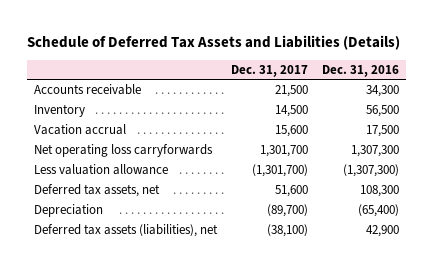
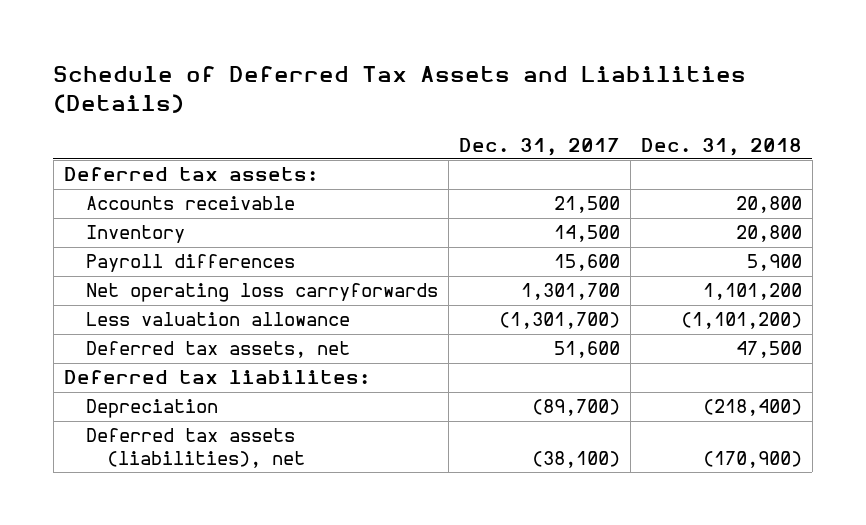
[322,64,400,77] Dec. 31, 2016 -> none
none -> [640,137,802,156] Dec. 31, 2018
none -> [63,167,318,182] Deferred tax assets:
[33,124,126,136] Vacation accrual -> [85,254,295,273] Payroll differences
none -> [63,370,370,385] Deferred tax liabilites:

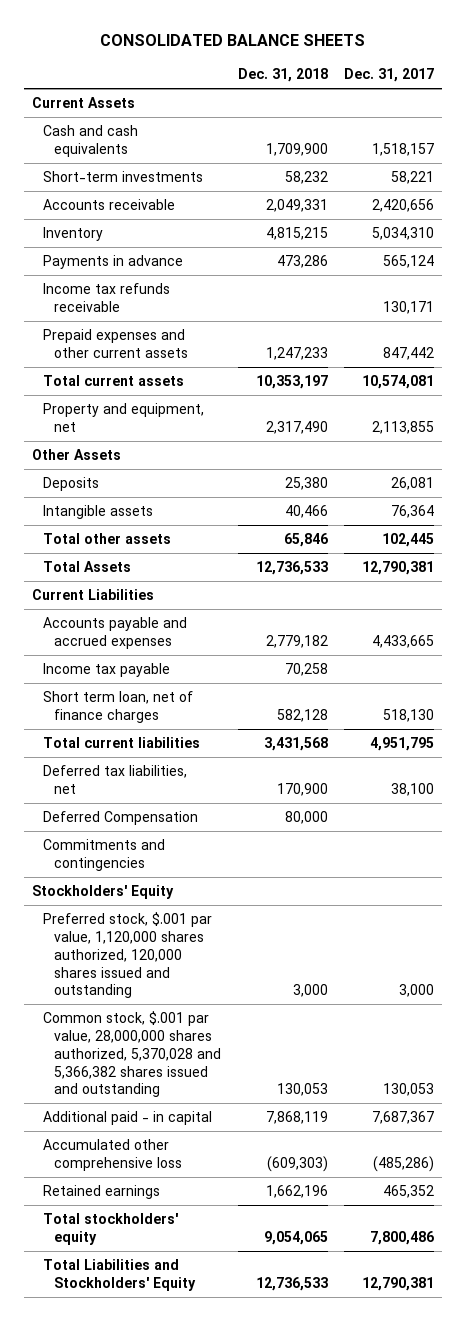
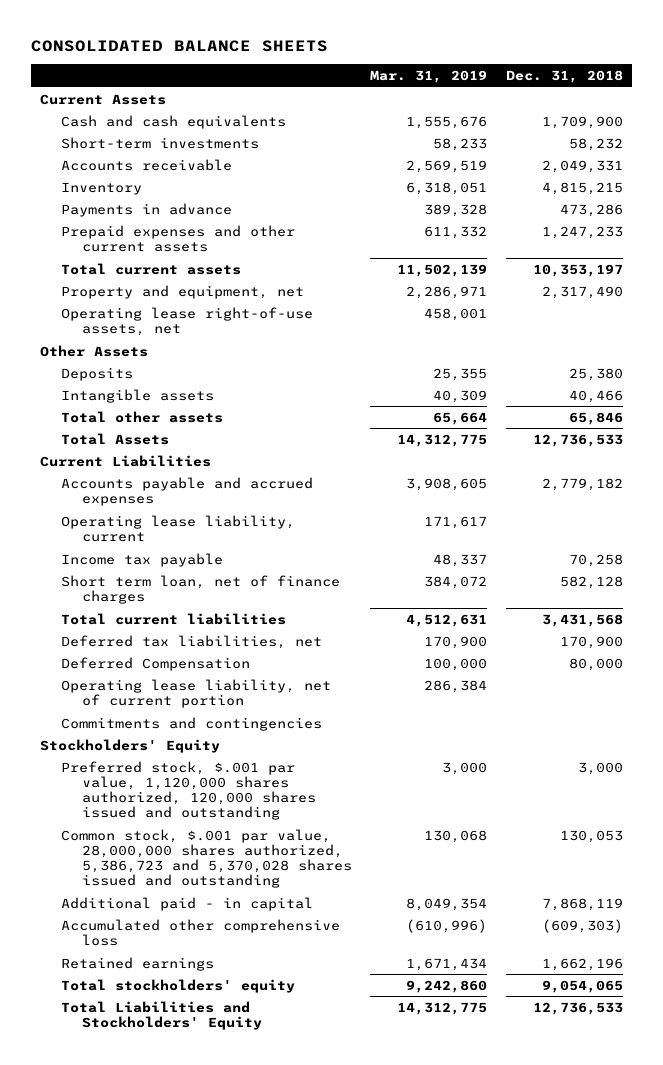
[343,68,434,83] Dec. 31, 2017 -> none
none -> [370,69,488,83] Mar. 31, 2019
[43,283,171,312] Income tax refunds receivable -> none
none -> [60,306,313,336] Operating lease right-of-use assets, net
none -> [60,514,295,542] Operating lease liability, current
none -> [60,678,331,708] Operating lease liability, net of current portion
[43,1011,222,1098] Common stock, $.001 par value, 28,000,000 shares authorized, 5,370,028 and 5,366,382 shares issued and outstanding -> [60,828,352,889] Common stock, $.001 par value, 28,000,000 shares authorized, 5,386,723 and 5,370,028 shares issued and outstanding

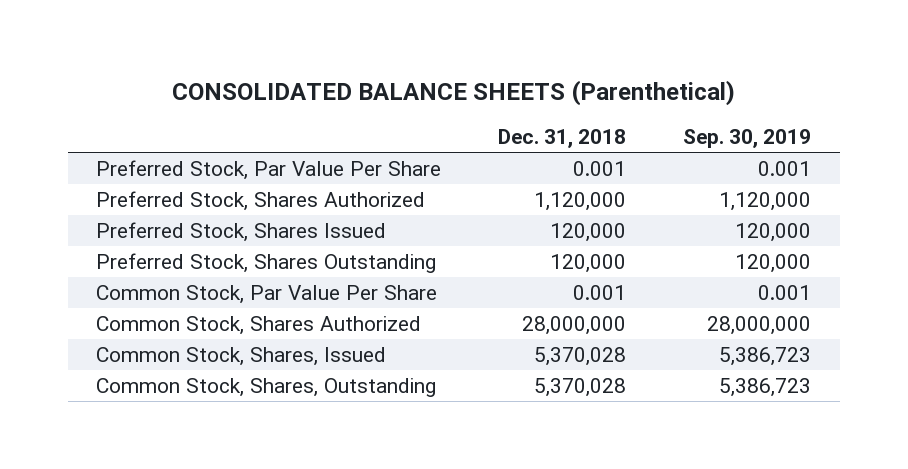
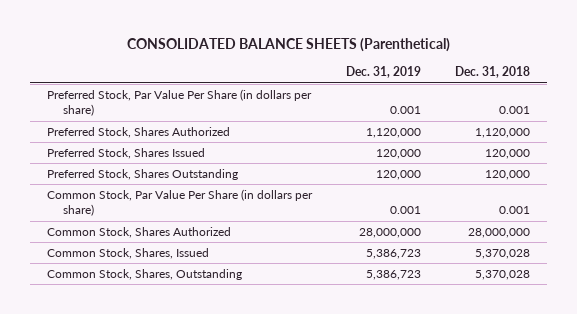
[683,129,812,149] Sep. 30, 2019 -> none
none -> [346,66,422,79] Dec. 31, 2019
[96,159,442,180] Preferred Stock, Par Value Per Share -> [46,89,312,117] Preferred Stock, Par Value Per Share (in dollars per share)
[96,284,438,304] Common Stock, Par Value Per Share -> [46,189,313,217] Common Stock, Par Value Per Share (in dollars per share)

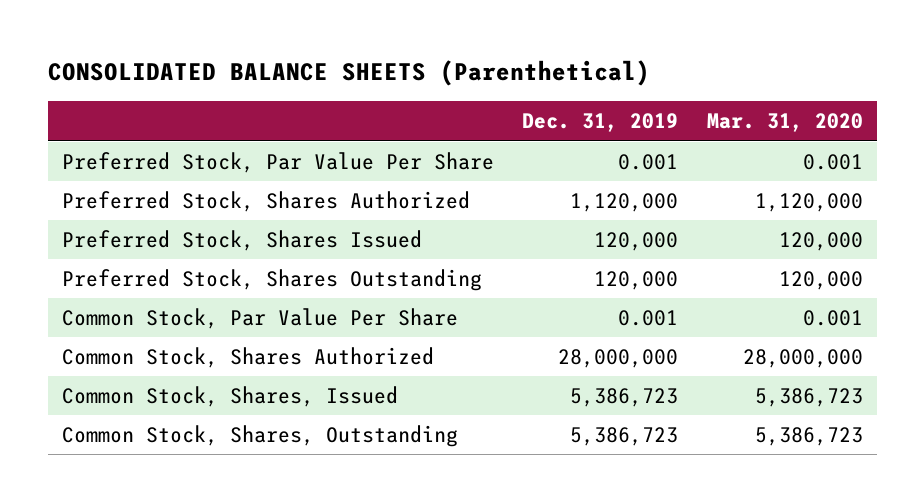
[455,66,531,79] Dec. 31, 2018 -> none
none -> [706,113,863,133] Mar. 31, 2020
[46,89,312,117] Preferred Stock, Par Value Per Share (in dollars per share) -> [61,152,494,174] Preferred Stock, Par Value Per Share
[46,189,313,217] Common Stock, Par Value Per Share (in dollars per share) -> [61,308,458,330] Common Stock, Par Value Per Share

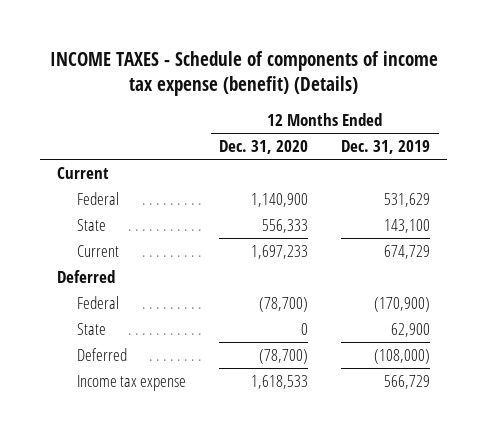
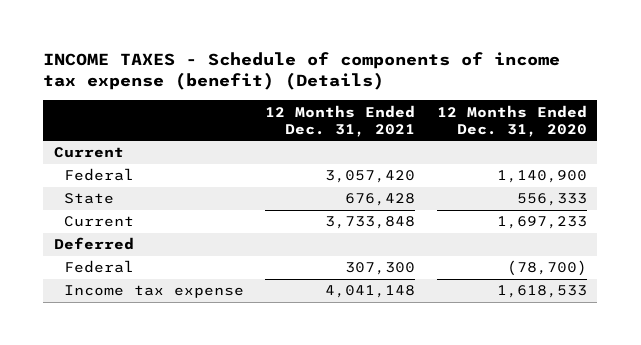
[341,139,431,154] Dec. 31, 2019 -> none
none -> [265,104,416,137] 12 Months Ended Dec. 31, 2021
[76,322,106,335] State -> none
[76,347,127,361] Deferred -> none

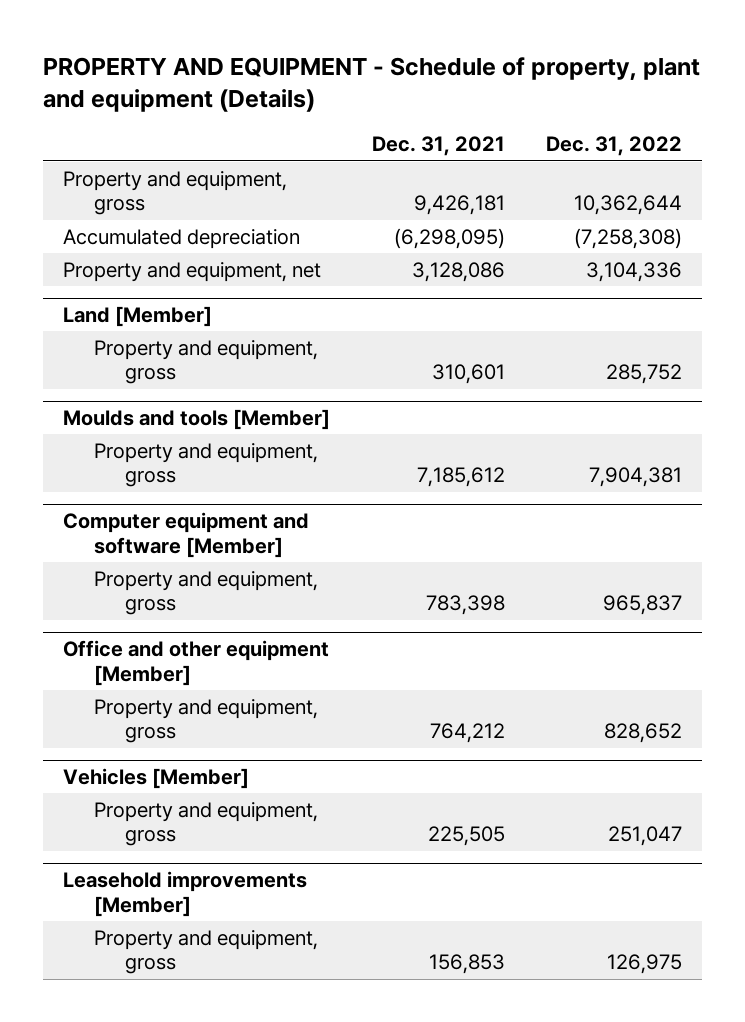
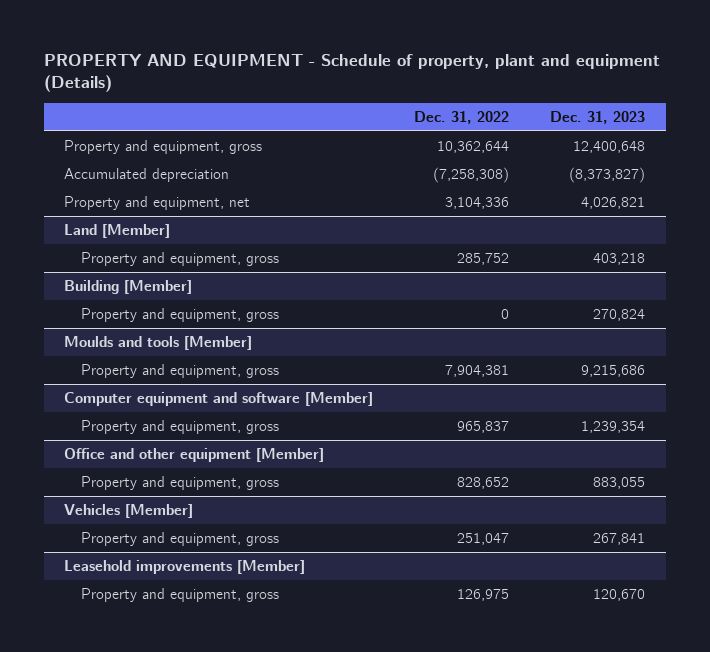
[371,136,505,157] Dec. 31, 2021 -> none
none -> [550,110,646,124] Dec. 31, 2023
none -> [64,279,193,294] Building [Member]
none -> [81,307,280,322] Property and equipment, gross

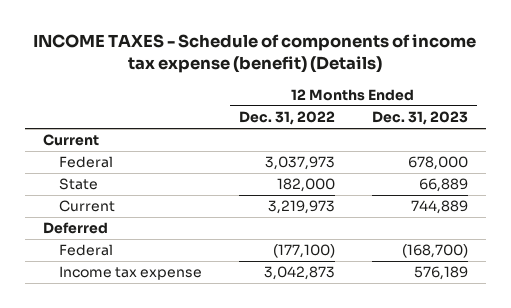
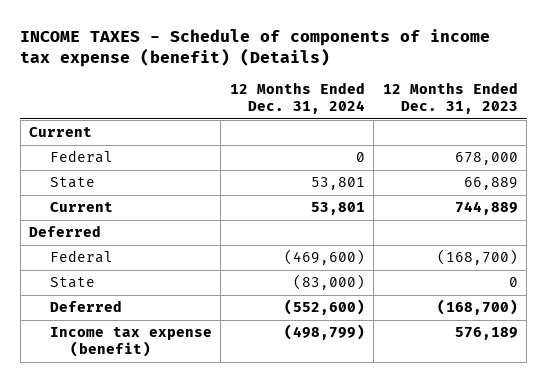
[238,111,335,126] Dec. 31, 2022 -> none
none -> [229,82,365,115] 12 Months Ended Dec. 31, 2024
none -> [49,277,95,289] State
none -> [49,300,122,313] Deferred
[59,266,203,281] Income tax expense -> [49,327,212,358] Income tax expense (benefit)

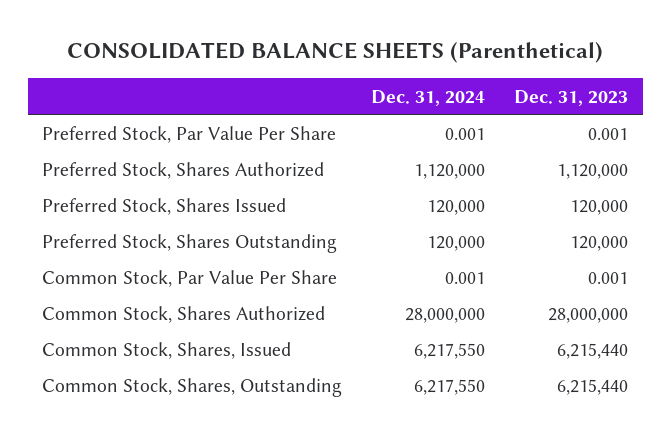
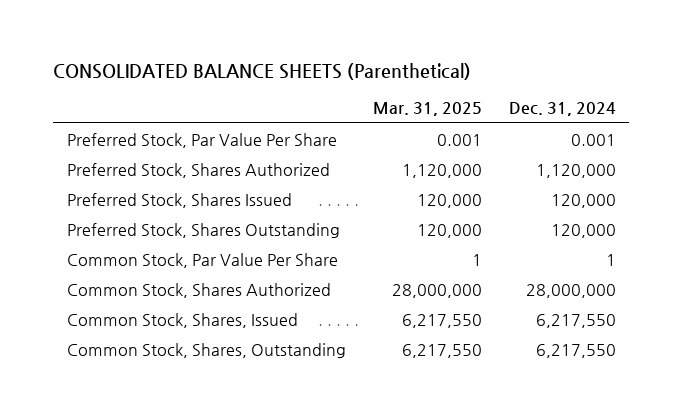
[514,89,629,106] Dec. 31, 2023 -> none
none -> [372,102,482,117] Mar. 31, 2025
[445,271,486,284] 0.001 -> [605,253,616,266] 1

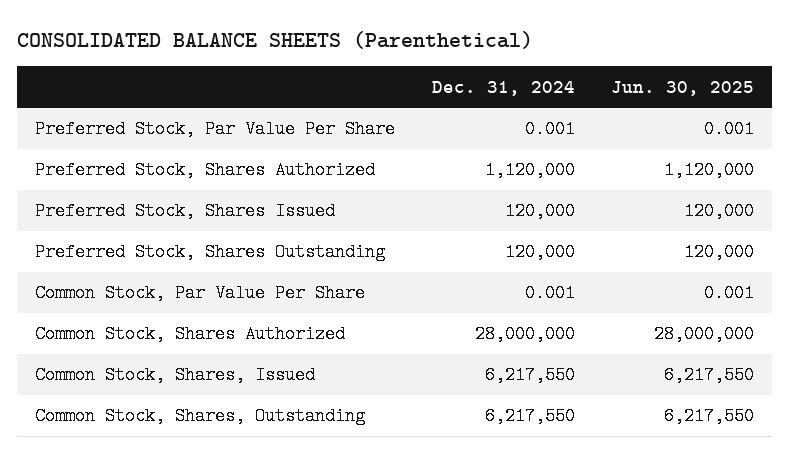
[372,102,482,117] Mar. 31, 2025 -> none
none -> [611,80,755,96] Jun. 30, 2025
[605,253,616,266] 1 -> [524,284,575,303] 0.001

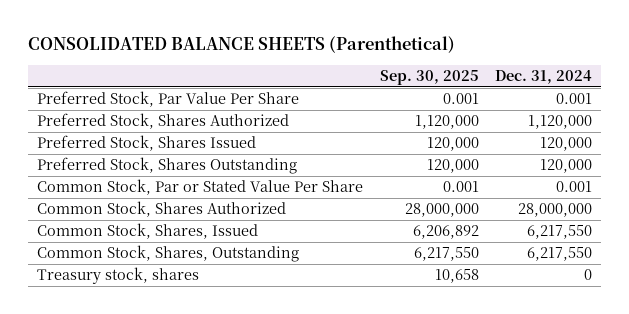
[611,80,755,96] Jun. 30, 2025 -> none
none -> [379,69,479,85] Sep. 30, 2025
[35,284,366,303] Common Stock, Par Value Per Share -> [36,179,363,196] Common Stock, Par or Stated Value Per Share
none -> [36,267,199,285] Treasury stock, shares

